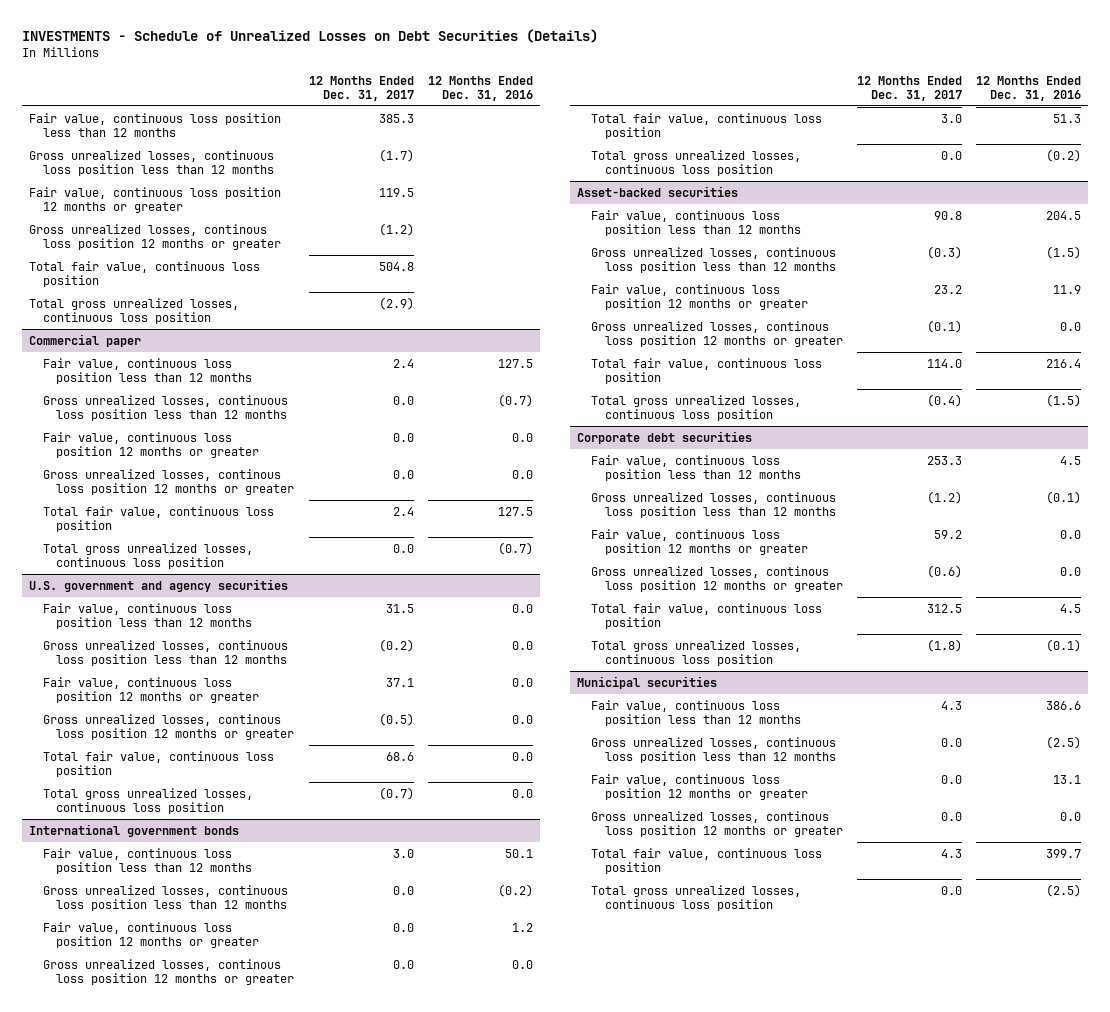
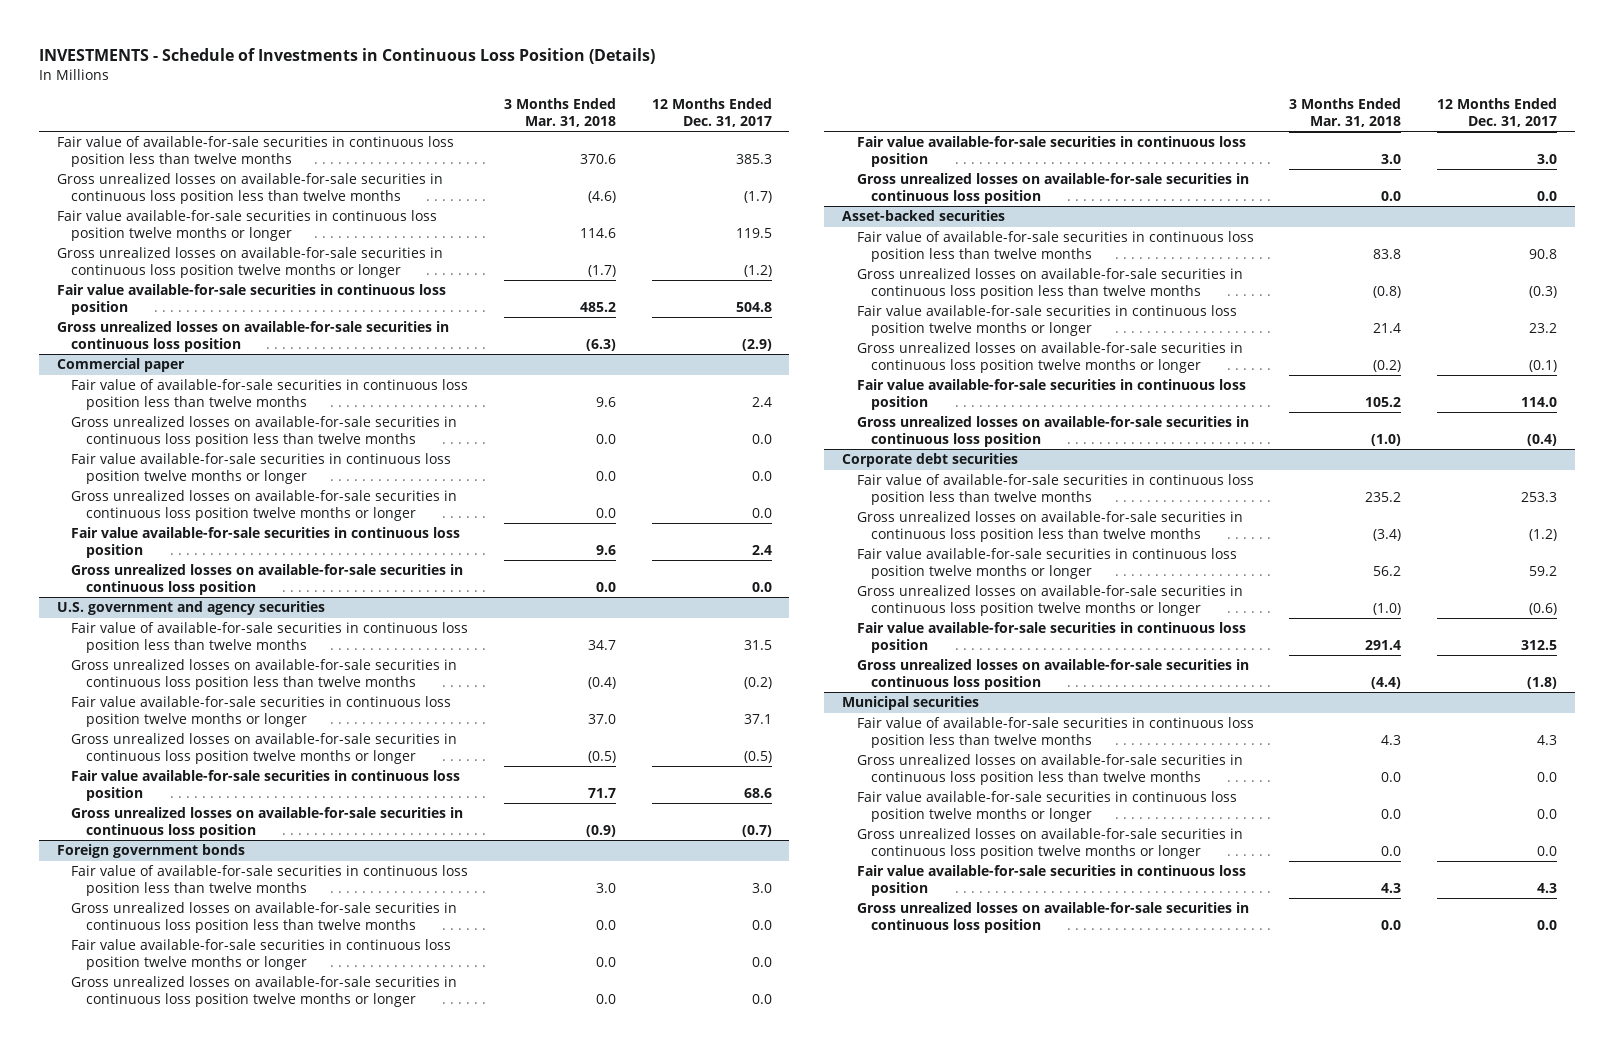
[21,28,598,43] INVESTMENTS - Schedule of Unrealized Losses on Debt Securities (Details) -> [39,47,656,64] INVESTMENTS - Schedule of Investments in Continuous Loss Position (Details)
[427,75,533,101] 12 Months Ended Dec. 31, 2016 -> none
none -> [503,98,616,127] 3 Months Ended Mar. 31, 2018
[28,112,281,137] Fair value, continuous loss position less than 12 months -> [56,136,454,167] Fair value of available-for-sale securities in continuous loss position less than twelve months
[28,149,274,176] Gross unrealized losses, continuous loss position less than 12 months -> [56,173,443,204] Gross unrealized losses on available-for-sale securities in continuous loss position less than twelve months
[28,186,281,213] Fair value, continuous loss position 12 months or greater -> [56,210,437,241] Fair value available-for-sale securities in continuous loss position twelve months or longer
[28,223,281,250] Gross unrealized losses, continous loss position 12 months or greater -> [56,247,443,278] Gross unrealized losses on available-for-sale securities in continuous loss position twelve months or longer
[28,260,260,287] Total fair value, continuous loss position -> [56,284,446,315] Fair value available-for-sale securities in continuous loss position
[28,297,239,324] Total gross unrealized losses, continuous loss position -> [56,321,449,352] Gross unrealized losses on available-for-sale securities in continuous loss position
[42,357,253,384] Fair value, continuous loss position less than 12 months -> [71,379,469,410] Fair value of available-for-sale securities in continuous loss position less than twelve months
[42,394,288,421] Gross unrealized losses, continuous loss position less than 12 months -> [71,416,458,447] Gross unrealized losses on available-for-sale securities in continuous loss position less than twelve months
[42,431,260,458] Fair value, continuous loss position 12 months or greater -> [71,453,452,484] Fair value available-for-sale securities in continuous loss position twelve months or longer
[42,468,295,495] Gross unrealized losses, continous loss position 12 months or greater -> [71,490,458,521] Gross unrealized losses on available-for-sale securities in continuous loss position twelve months or longer
[42,505,274,532] Total fair value, continuous loss position -> [71,527,461,558] Fair value available-for-sale securities in continuous loss position
[42,542,253,569] Total gross unrealized losses, continuous loss position -> [71,564,464,595] Gross unrealized losses on available-for-sale securities in continuous loss position
[42,602,253,629] Fair value, continuous loss position less than 12 months -> [71,622,469,653] Fair value of available-for-sale securities in continuous loss position less than twelve months
[42,639,288,666] Gross unrealized losses, continuous loss position less than 12 months -> [71,659,458,690] Gross unrealized losses on available-for-sale securities in continuous loss position less than twelve months
[42,676,260,703] Fair value, continuous loss position 12 months or greater -> [71,696,452,727] Fair value available-for-sale securities in continuous loss position twelve months or longer
[42,713,295,740] Gross unrealized losses, continous loss position 12 months or greater -> [71,733,458,764] Gross unrealized losses on available-for-sale securities in continuous loss position twelve months or longer
[42,750,274,777] Total fair value, continuous loss position -> [71,770,461,801] Fair value available-for-sale securities in continuous loss position
[42,787,253,814] Total gross unrealized losses, continuous loss position -> [71,807,464,838] Gross unrealized losses on available-for-sale securities in continuous loss position
[28,823,239,837] International government bonds -> [56,844,245,859] Foreign government bonds
[42,847,253,874] Fair value, continuous loss position less than 12 months -> [71,865,469,896] Fair value of available-for-sale securities in continuous loss position less than twelve months
[42,884,288,911] Gross unrealized losses, continuous loss position less than 12 months -> [71,902,458,933] Gross unrealized losses on available-for-sale securities in continuous loss position less than twelve months
[42,921,260,948] Fair value, continuous loss position 12 months or greater -> [71,939,452,970] Fair value available-for-sale securities in continuous loss position twelve months or longer
[42,958,295,985] Gross unrealized losses, continous loss position 12 months or greater -> [71,976,458,1007] Gross unrealized losses on available-for-sale securities in continuous loss position twelve months or longer
[591,112,823,139] Total fair value, continuous loss position -> [856,136,1246,167] Fair value available-for-sale securities in continuous loss position
[591,149,802,176] Total gross unrealized losses, continuous loss position -> [856,173,1249,204] Gross unrealized losses on available-for-sale securities in continuous loss position
[591,209,801,236] Fair value, continuous loss position less than 12 months -> [856,231,1254,262] Fair value of available-for-sale securities in continuous loss position less than twelve months
[591,246,837,273] Gross unrealized losses, continuous loss position less than 12 months -> [856,268,1243,299] Gross unrealized losses on available-for-sale securities in continuous loss position less than twelve months
[591,283,808,310] Fair value, continuous loss position 12 months or greater -> [856,305,1237,336] Fair value available-for-sale securities in continuous loss position twelve months or longer
[591,320,843,347] Gross unrealized losses, continous loss position 12 months or greater -> [856,342,1243,373] Gross unrealized losses on available-for-sale securities in continuous loss position twelve months or longer
[591,357,823,384] Total fair value, continuous loss position -> [856,379,1246,410] Fair value available-for-sale securities in continuous loss position
[591,394,802,421] Total gross unrealized losses, continuous loss position -> [856,416,1249,447] Gross unrealized losses on available-for-sale securities in continuous loss position
[591,454,801,481] Fair value, continuous loss position less than 12 months -> [856,474,1254,505] Fair value of available-for-sale securities in continuous loss position less than twelve months
[591,491,837,518] Gross unrealized losses, continuous loss position less than 12 months -> [856,511,1243,542] Gross unrealized losses on available-for-sale securities in continuous loss position less than twelve months
[591,528,808,555] Fair value, continuous loss position 12 months or greater -> [856,548,1237,579] Fair value available-for-sale securities in continuous loss position twelve months or longer
[591,565,843,592] Gross unrealized losses, continous loss position 12 months or greater -> [856,585,1243,616] Gross unrealized losses on available-for-sale securities in continuous loss position twelve months or longer
[591,602,823,629] Total fair value, continuous loss position -> [856,622,1246,653] Fair value available-for-sale securities in continuous loss position
[591,639,802,666] Total gross unrealized losses, continuous loss position -> [856,659,1249,690] Gross unrealized losses on available-for-sale securities in continuous loss position
[591,699,801,726] Fair value, continuous loss position less than 12 months -> [856,717,1254,748] Fair value of available-for-sale securities in continuous loss position less than twelve months
[591,736,837,763] Gross unrealized losses, continuous loss position less than 12 months -> [856,754,1243,785] Gross unrealized losses on available-for-sale securities in continuous loss position less than twelve months
[591,773,808,800] Fair value, continuous loss position 12 months or greater -> [856,791,1237,822] Fair value available-for-sale securities in continuous loss position twelve months or longer
[591,810,843,837] Gross unrealized losses, continous loss position 12 months or greater -> [856,828,1243,859] Gross unrealized losses on available-for-sale securities in continuous loss position twelve months or longer
[591,847,823,874] Total fair value, continuous loss position -> [856,865,1246,896] Fair value available-for-sale securities in continuous loss position
[591,884,802,911] Total gross unrealized losses, continuous loss position -> [856,902,1249,933] Gross unrealized losses on available-for-sale securities in continuous loss position

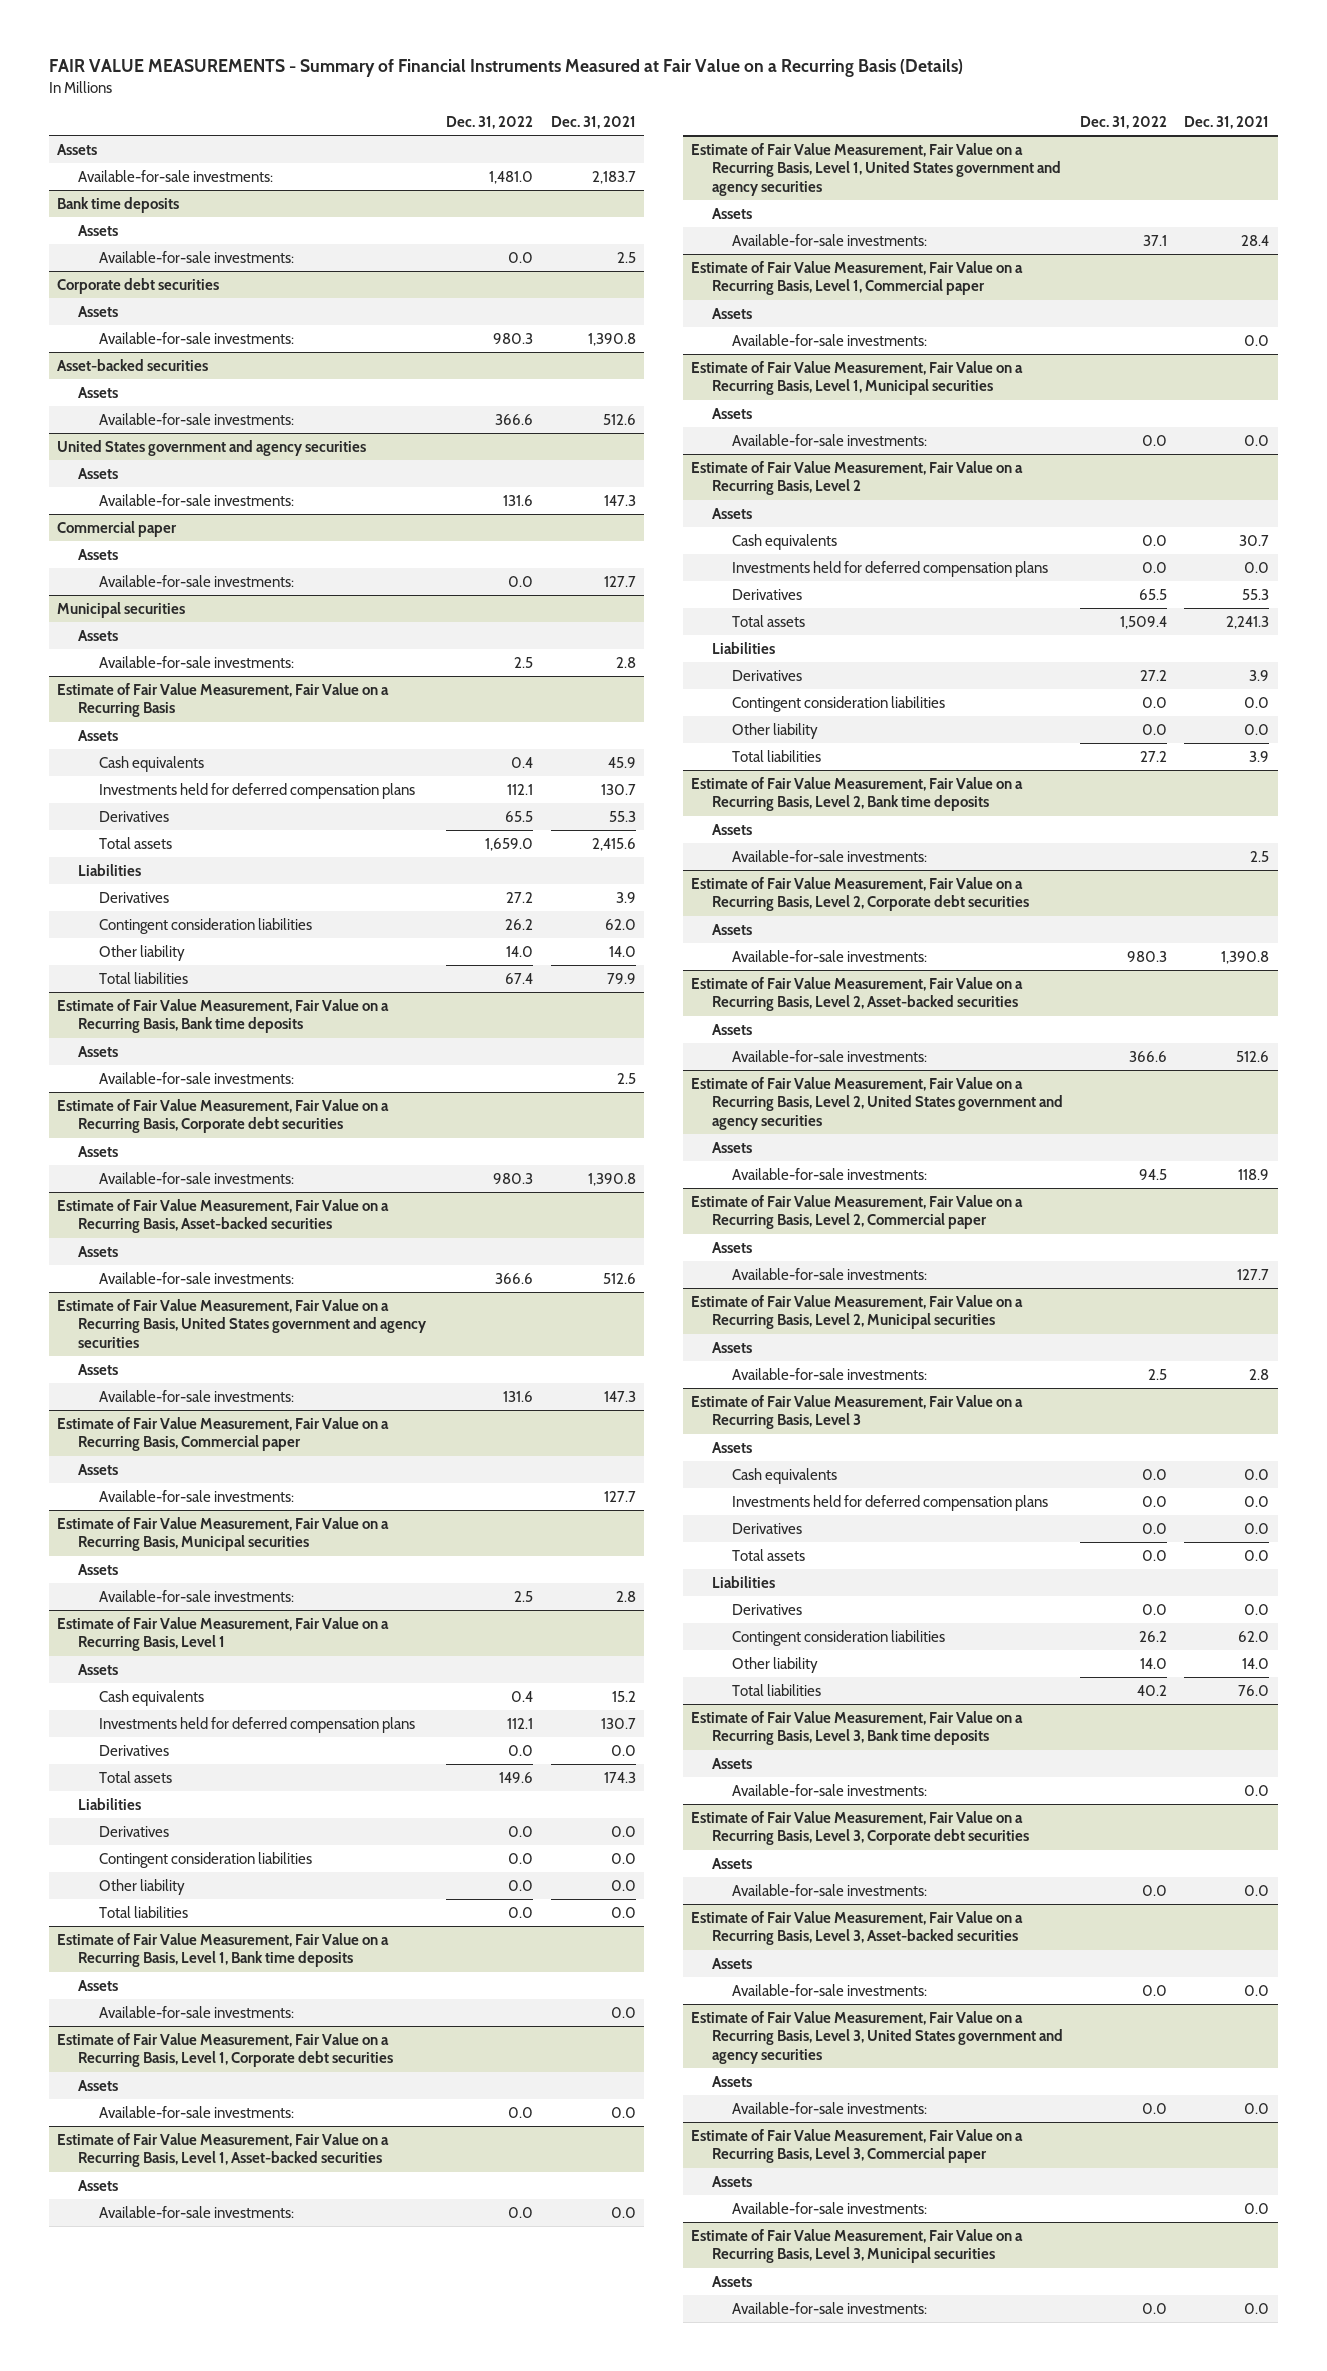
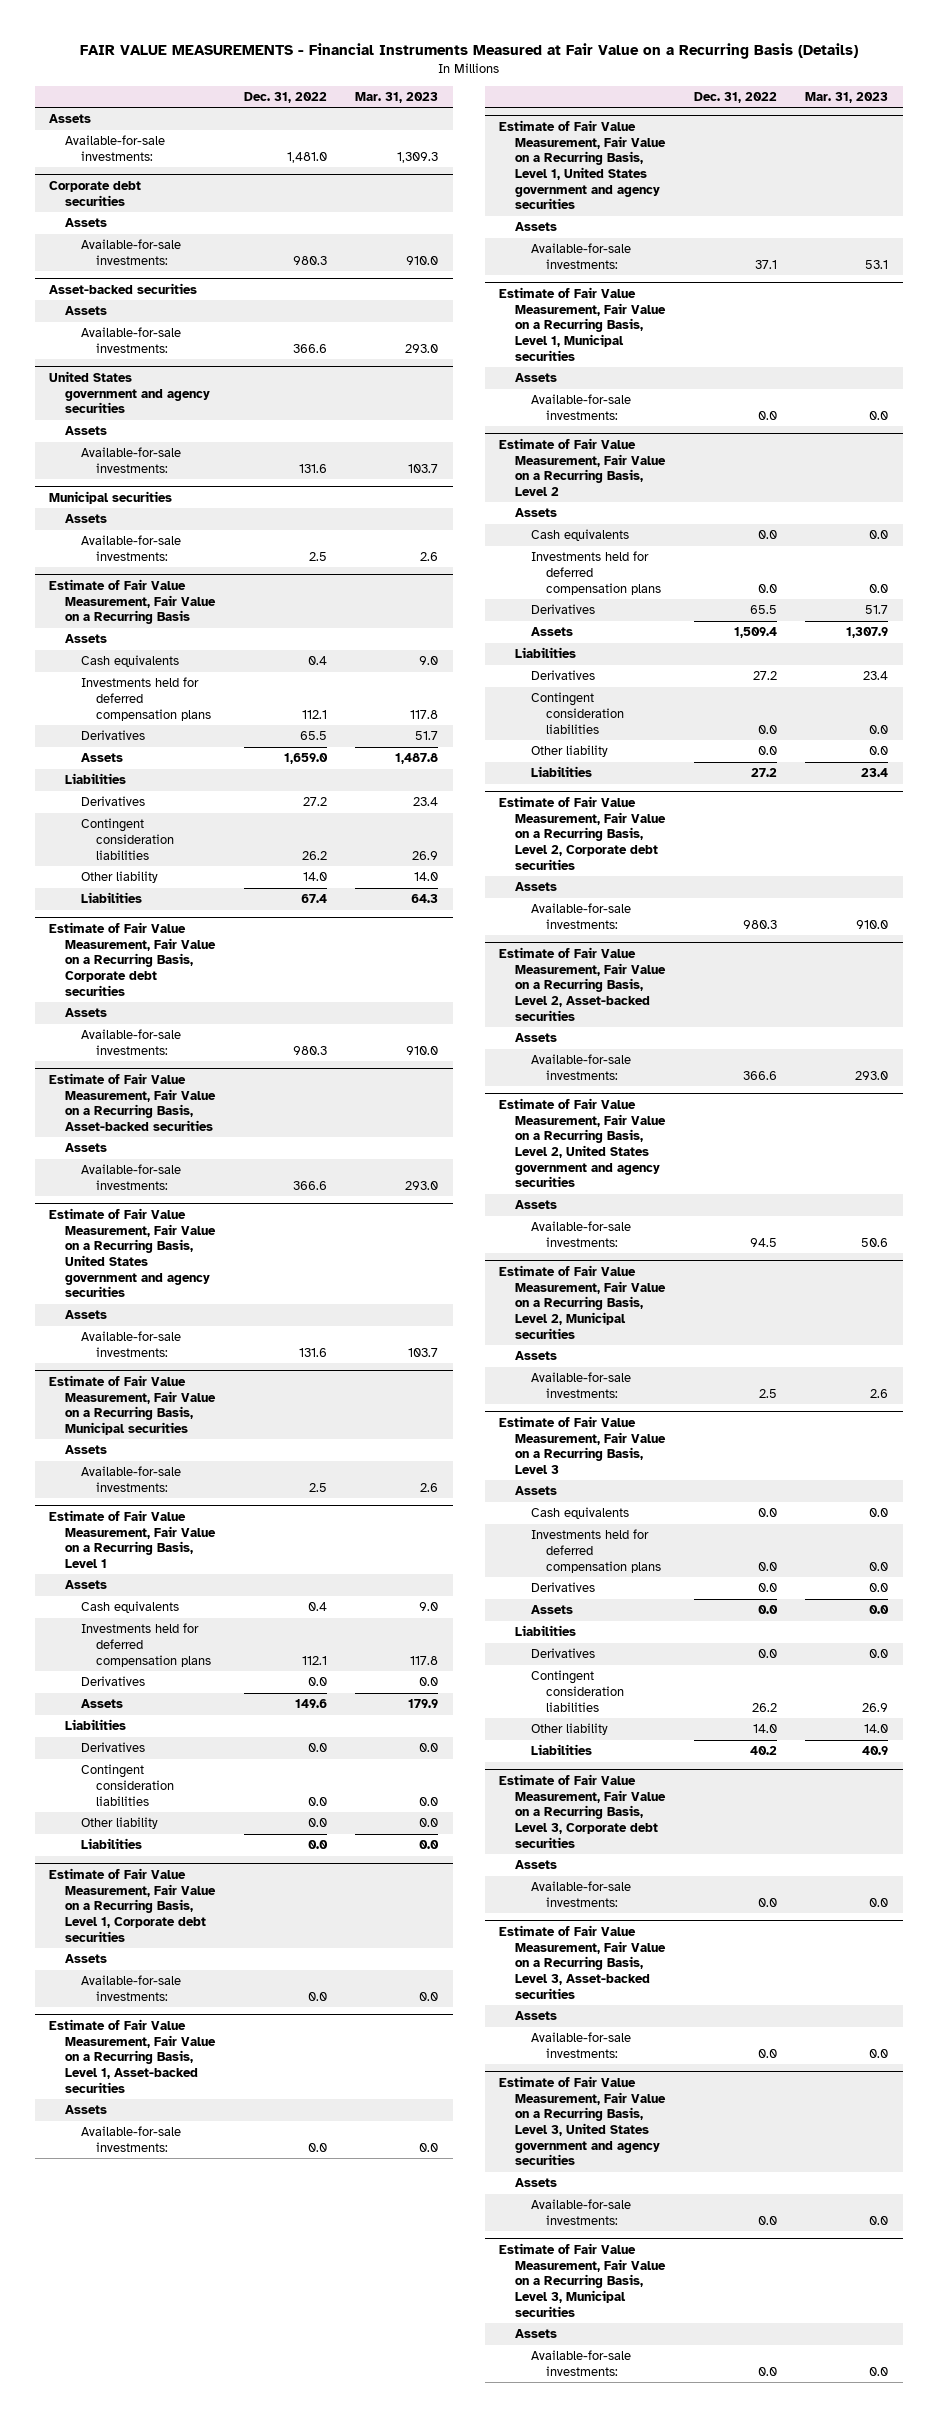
[48,59,963,78] FAIR VALUE MEASUREMENTS - Summary of Financial Instruments Measured at Fair Value on a Recurring Basis (Details) -> [79,43,858,60] FAIR VALUE MEASUREMENTS - Financial Instruments Measured at Fair Value on a Recurring Basis (Details)
[550,116,636,130] Dec. 31, 2021 -> none
none -> [355,92,439,104] Mar. 31, 2023
[57,196,180,213] Bank time deposits -> none
[78,224,119,236] Assets -> none
[98,250,294,263] Available-for-sale investments: -> none
[57,520,178,537] Commercial paper -> none
[78,548,119,560] Assets -> none
[98,574,294,587] Available-for-sale investments: -> none
[98,836,172,849] Total assets -> [80,753,123,763] Assets
[57,998,390,1034] Estimate of Fair Value Measurement, Fair Value on a Recurring Basis, Bank time deposits -> none
[78,1045,119,1057] Assets -> none
[98,1071,294,1084] Available-for-sale investments: -> none
[98,971,188,984] Total liabilities -> [80,892,142,904] Liabilities
[57,1416,390,1452] Estimate of Fair Value Measurement, Fair Value on a Recurring Basis, Commercial paper -> none
[78,1463,119,1475] Assets -> none
[98,1489,294,1502] Available-for-sale investments: -> none
[98,1770,172,1783] Total assets -> [80,1699,123,1709] Assets
[57,1932,390,1968] Estimate of Fair Value Measurement, Fair Value on a Recurring Basis, Level 1, Bank time deposits -> none
[78,1979,119,1991] Assets -> none
[98,2005,294,2018] Available-for-sale investments: -> none
[98,1905,188,1918] Total liabilities -> [80,1838,142,1850] Liabilities
[691,260,1024,296] Estimate of Fair Value Measurement, Fair Value on a Recurring Basis, Level 1, Commercial paper -> none
[711,307,752,319] Assets -> none
[732,333,928,346] Available-for-sale investments: -> none
[732,614,806,627] Total assets -> [530,627,573,637] Assets
[691,776,1024,812] Estimate of Fair Value Measurement, Fair Value on a Recurring Basis, Level 2, Bank time deposits -> none
[711,823,752,835] Assets -> none
[732,849,928,862] Available-for-sale investments: -> none
[732,749,822,762] Total liabilities -> [530,766,592,778] Liabilities
[691,1194,1024,1230] Estimate of Fair Value Measurement, Fair Value on a Recurring Basis, Level 2, Commercial paper -> none
[711,1241,752,1253] Assets -> none
[732,1267,928,1280] Available-for-sale investments: -> none
[732,1548,806,1561] Total assets -> [530,1605,573,1615] Assets
[691,1710,1024,1746] Estimate of Fair Value Measurement, Fair Value on a Recurring Basis, Level 3, Bank time deposits -> none
[711,1757,752,1769] Assets -> none
[732,1783,928,1796] Available-for-sale investments: -> none
[732,1683,822,1696] Total liabilities -> [530,1744,592,1756] Liabilities
[691,2128,1024,2164] Estimate of Fair Value Measurement, Fair Value on a Recurring Basis, Level 3, Commercial paper -> none
[711,2175,752,2187] Assets -> none
[732,2201,928,2214] Available-for-sale investments: -> none

